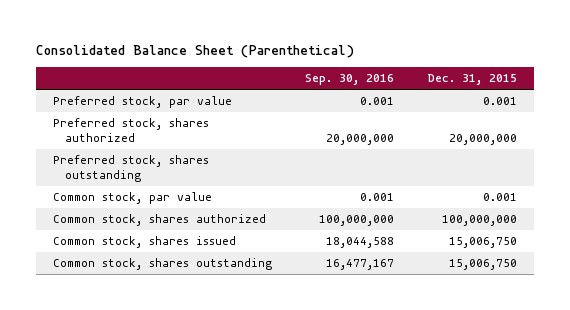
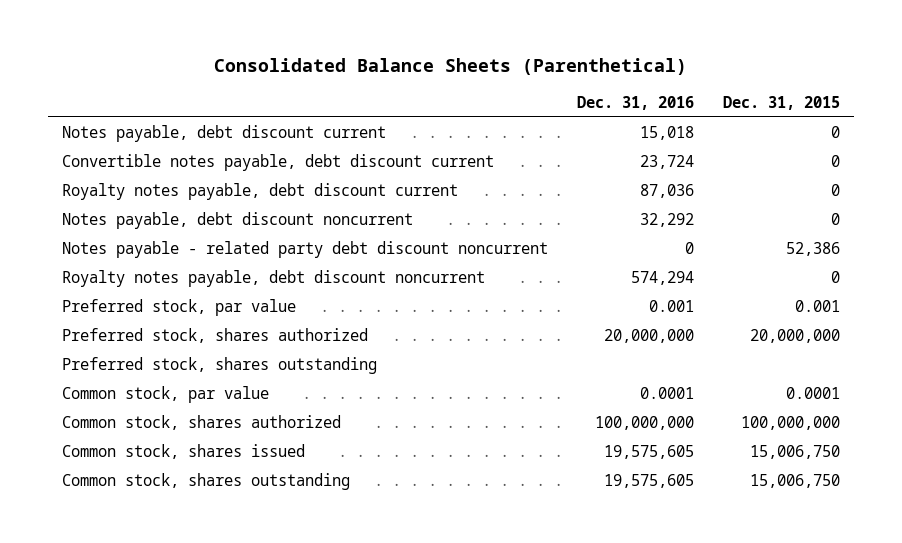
[35,44,354,58] Consolidated Balance Sheet (Parenthetical) -> [213,57,687,75] Consolidated Balance Sheets (Parenthetical)
[305,74,395,86] Sep. 30, 2016 -> none
none -> [576,95,694,110] Dec. 31, 2016
none -> [62,125,387,143] Notes payable, debt discount current
none -> [62,154,495,172] Convertible notes payable, debt discount current
none -> [62,183,459,201] Royalty notes payable, debt discount current
none -> [62,212,414,230] Notes payable, debt discount noncurrent
none -> [62,241,549,259] Notes payable - related party debt discount noncurrent
none -> [62,270,486,288] Royalty notes payable, debt discount noncurrent
[483,193,518,202] 0.001 -> [785,387,840,400] 0.0001

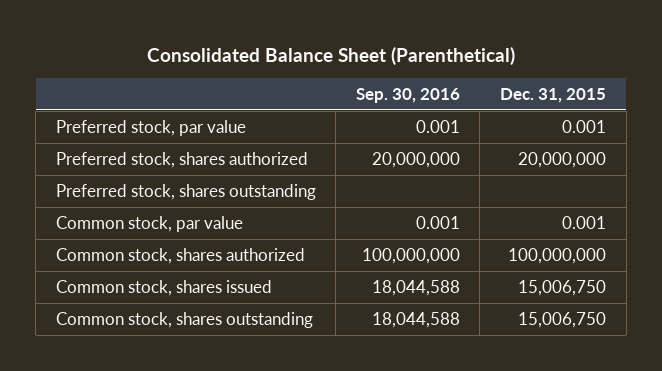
[213,57,687,75] Consolidated Balance Sheets (Parenthetical) -> [146,46,515,65] Consolidated Balance Sheet (Parenthetical)
[576,95,694,110] Dec. 31, 2016 -> none
none -> [355,88,460,104] Sep. 30, 2016
[62,125,387,143] Notes payable, debt discount current -> none
[62,154,495,172] Convertible notes payable, debt discount current -> none
[62,183,459,201] Royalty notes payable, debt discount current -> none
[62,212,414,230] Notes payable, debt discount noncurrent -> none
[62,241,549,259] Notes payable - related party debt discount noncurrent -> none
[62,270,486,288] Royalty notes payable, debt discount noncurrent -> none
[785,387,840,400] 0.0001 -> [562,215,607,229] 0.001

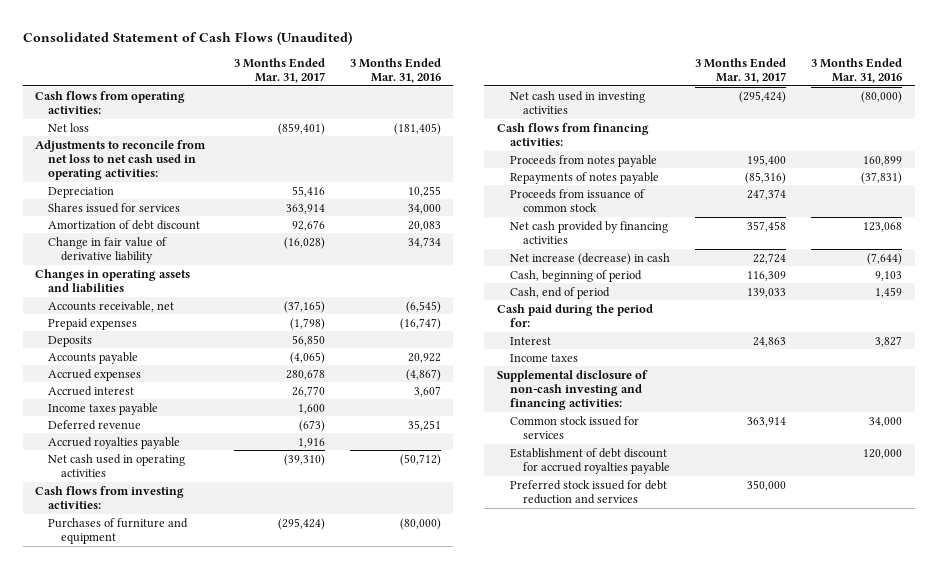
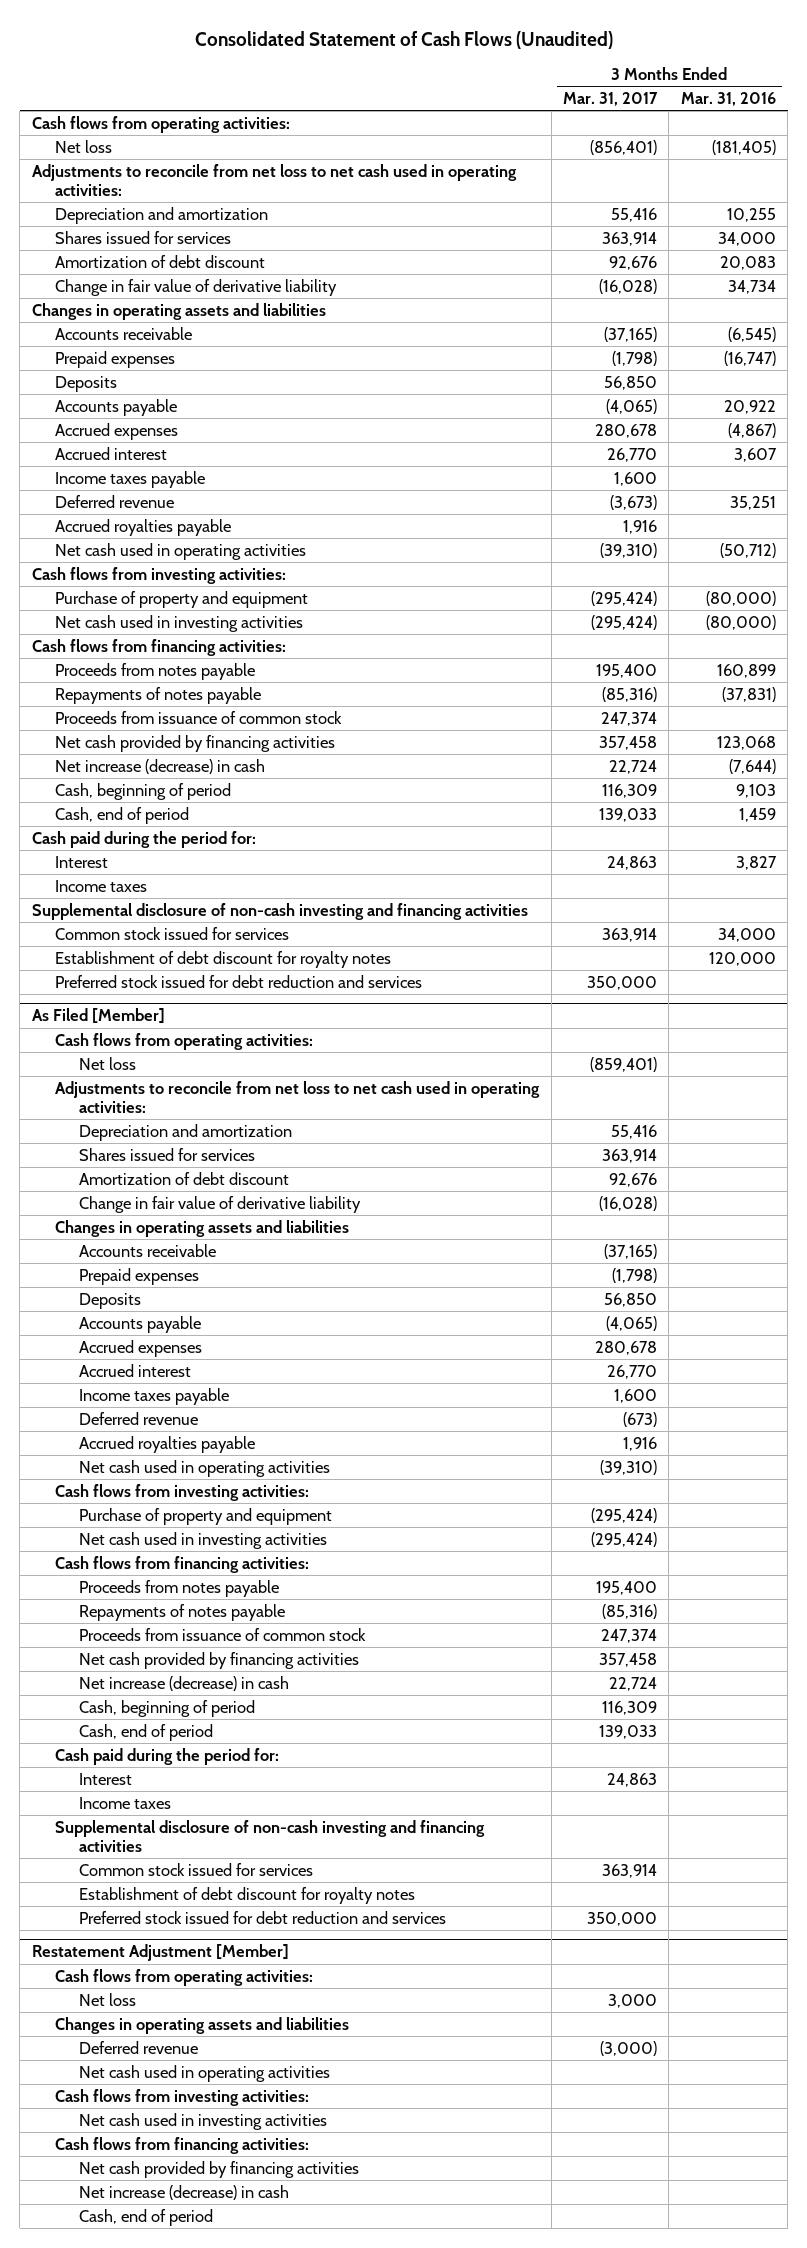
[277,122,325,135] (859,401) -> [590,139,658,155] (856,401)
[48,186,115,198] Depreciation -> [55,206,269,224] Depreciation and amortization
[48,300,175,312] Accounts receivable, net -> [55,326,193,340] Accounts receivable
[298,419,325,432] (673) -> [610,494,658,510] (3,673)
[48,517,189,545] Purchases of furniture and equipment -> [55,590,309,608] Purchase of property and equipment
[496,369,648,411] Supplemental disclosure of non-cash investing and financing activities: -> [31,902,528,920] Supplemental disclosure of non-cash investing and financing activities
[509,447,670,475] Establishment of debt discount for accrued royalties payable -> [55,950,392,968] Establishment of debt discount for royalty notes
none -> [31,1008,165,1025] As Filed [Member]
none -> [55,1032,314,1050] Cash flows from operating activities:
none -> [79,1056,137,1070] Net loss
none -> [55,1080,541,1114] Adjustments to reconcile from net loss to net cash used in operating activities:
none -> [79,1123,293,1141] Depreciation and amortization
none -> [79,1147,256,1161] Shares issued for services
none -> [79,1171,290,1185] Amortization of debt discount
none -> [79,1195,362,1213] Change in fair value of derivative liability
none -> [55,1219,350,1237] Changes in operating assets and liabilities
none -> [79,1243,217,1257] Accounts receivable
none -> [79,1267,200,1285] Prepaid expenses
none -> [79,1292,142,1309] Deposits
none -> [79,1315,202,1333] Accounts payable
none -> [79,1339,203,1357] Accrued expenses
none -> [79,1363,192,1377] Accrued interest
none -> [79,1387,230,1405] Income taxes payable
none -> [79,1411,199,1425] Deferred revenue
none -> [79,1435,256,1453] Accrued royalties payable
none -> [79,1459,331,1477] Net cash used in operating activities
none -> [55,1483,310,1501] Cash flows from investing activities:
none -> [79,1507,333,1525] Purchase of property and equipment
none -> [79,1531,328,1549] Net cash used in investing activities
none -> [55,1555,310,1573] Cash flows from financing activities:
none -> [79,1579,280,1597] Proceeds from notes payable
none -> [79,1603,286,1621] Repayments of notes payable
none -> [79,1627,367,1641] Proceeds from issuance of common stock
none -> [79,1651,360,1669] Net cash provided by financing activities
none -> [79,1675,290,1691] Net increase (decrease) in cash
none -> [79,1699,256,1717] Cash, beginning of period
none -> [79,1723,214,1741] Cash, end of period
none -> [55,1747,280,1765] Cash paid during the period for:
none -> [79,1772,133,1785] Interest
none -> [79,1796,172,1809] Income taxes
none -> [55,1819,486,1853] Supplemental disclosure of non-cash investing and financing activities
none -> [79,1862,314,1876] Common stock issued for services
none -> [79,1886,416,1904] Establishment of debt discount for royalty notes
none -> [79,1910,447,1924] Preferred stock issued for debt reduction and services
none -> [31,1944,289,1962] Restatement Adjustment [Member]
none -> [55,1968,314,1986] Cash flows from operating activities:
none -> [79,1992,137,2006] Net loss
none -> [55,2016,350,2034] Changes in operating assets and liabilities
none -> [79,2040,199,2054] Deferred revenue
none -> [79,2064,331,2082] Net cash used in operating activities
none -> [55,2088,310,2106] Cash flows from investing activities:
none -> [79,2112,328,2130] Net cash used in investing activities
none -> [55,2136,310,2154] Cash flows from financing activities:
none -> [79,2160,360,2178] Net cash provided by financing activities
none -> [79,2184,290,2200] Net increase (decrease) in cash
none -> [79,2208,214,2226] Cash, end of period

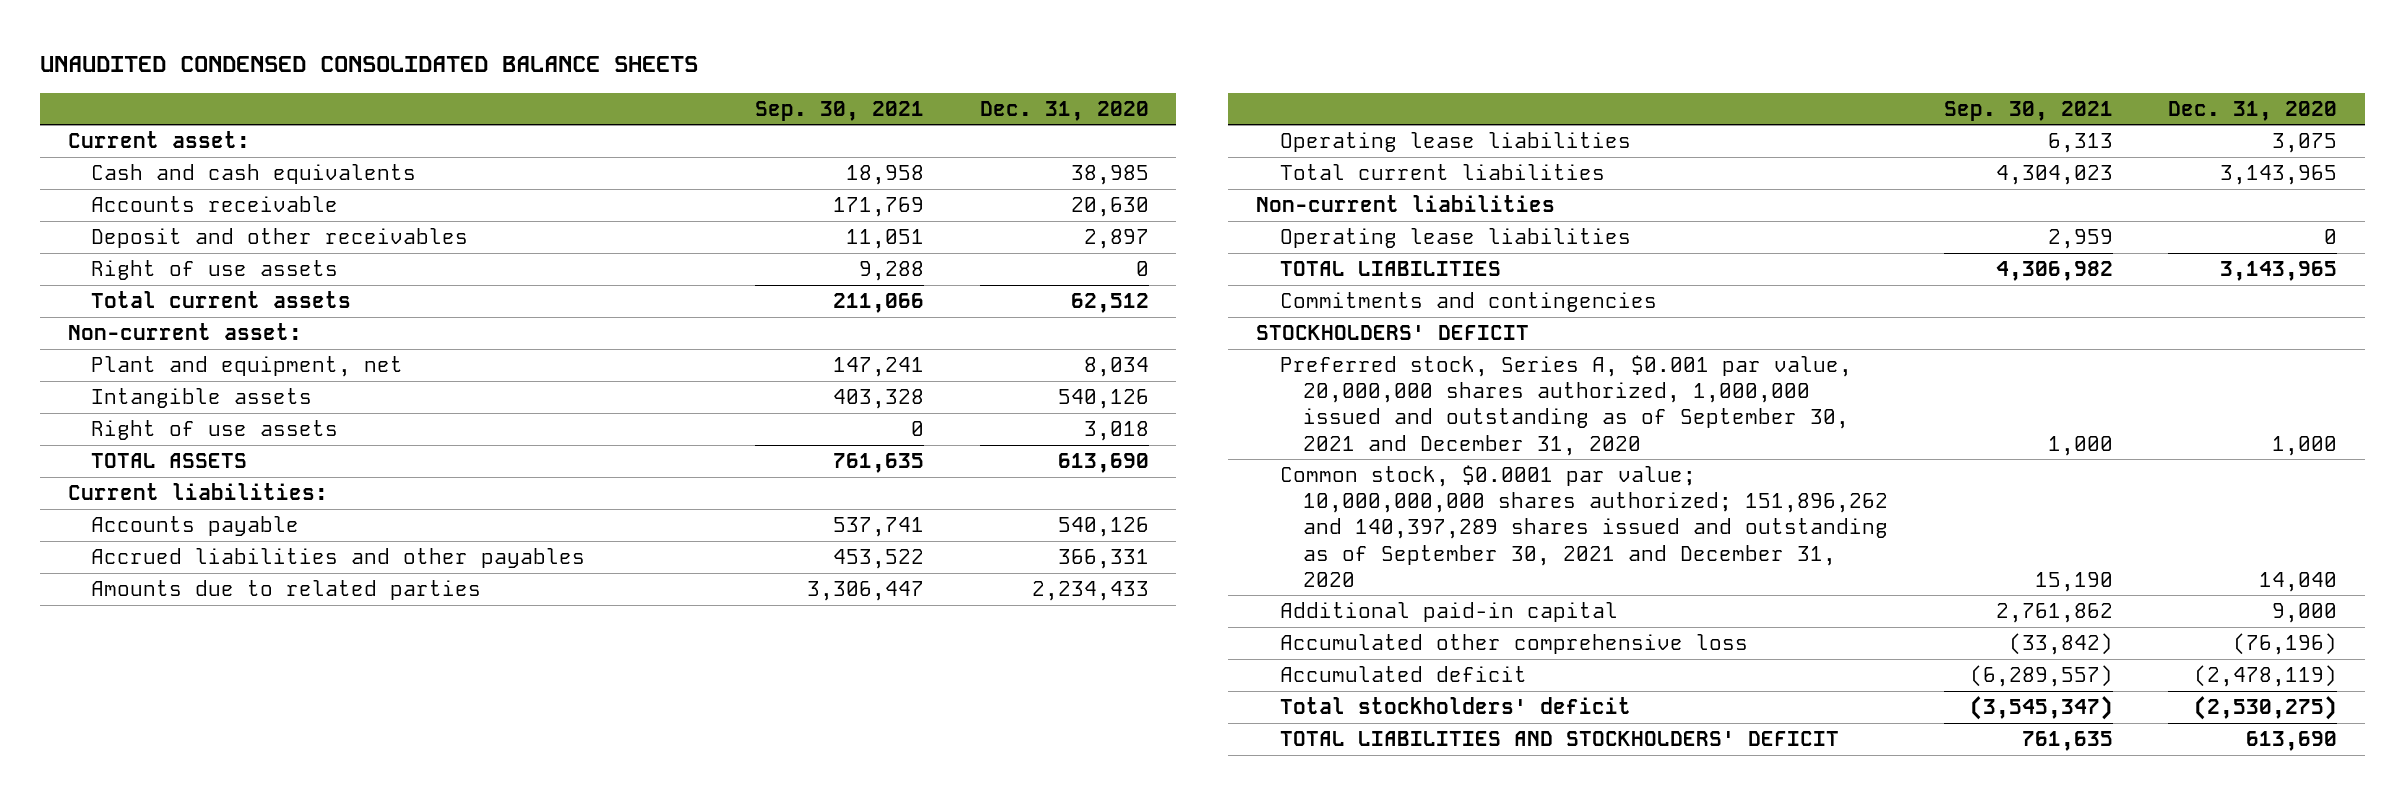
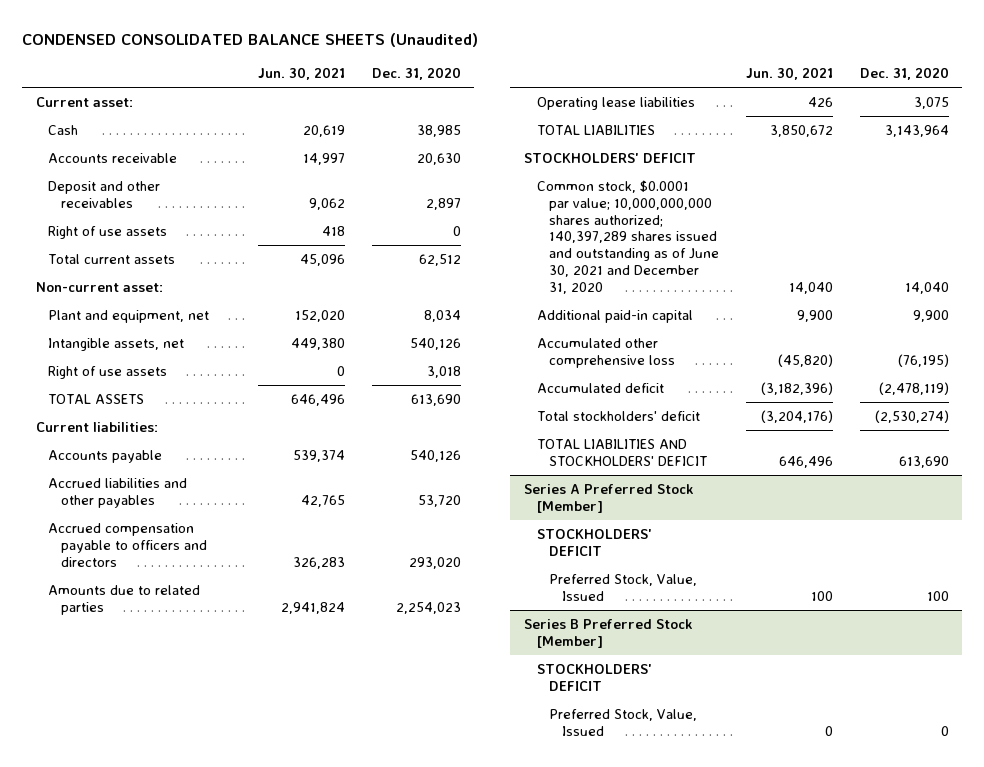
[39,56,698,73] UNAUDITED CONDENSED CONSOLIDATED BALANCE SHEETS -> [22,32,479,47] CONDENSED CONSOLIDATED BALANCE SHEETS (Unaudited)
[755,100,925,121] Sep. 30, 2021 -> none
none -> [258,67,346,81] Jun. 30, 2021
[91,164,417,185] Cash and cash equivalents -> [48,124,79,135] Cash
[91,388,313,409] Intangible assets -> [48,337,185,351] Intangible assets, net
[1057,549,1149,570] 366,331 -> [417,494,461,507] 53,720
none -> [48,522,208,567] Accrued compensation payable to officers and directors
[1031,581,1149,602] 2,234,433 -> [395,601,461,614] 2,254,023
[1279,164,1605,181] Total current liabilities -> none
[1255,195,1555,213] Non-current liabilities -> none
[1279,228,1631,249] Operating lease liabilities -> none
[1279,292,1657,313] Commitments and contingencies -> none
[2219,261,2337,282] 3,143,965 -> [884,124,949,137] 3,143,964
[1279,355,1852,456] Preferred stock, Series A, $0.001 par value, 20,000,000 shares authorized, 1,000,000 issued and outstanding as of September 30, 2021 and December 31, 2020 -> none
[1279,465,1889,587] Common stock, $0.0001 par value; 10,000,000,000 shares authorized; 151,896,262 and 140,397,289 shares issued and outstanding as of September 30, 2021 and December 31, 2020 -> [536,179,720,294] Common stock, $0.0001 par value; 10,000,000,000 shares authorized; 140,397,289 shares issued and outstanding as of June 30, 2021 and December 31, 2020
[2271,603,2337,624] 9,000 -> [912,309,949,322] 9,900
[2232,633,2337,656] (76,196) -> [897,353,949,367] (76,195)
[2193,696,2337,721] (2,530,275) -> [874,409,949,423] (2,530,274)
none -> [523,483,694,513] Series A Preferred Stock [Member]
none -> [536,528,652,556] STOCKHOLDERS' DEFICIT
none -> [549,573,698,601] Preferred Stock, Value, Issued
none -> [523,618,693,648] Series B Preferred Stock [Member]
none -> [536,663,652,691] STOCKHOLDERS' DEFICIT
none -> [549,708,698,736] Preferred Stock, Value, Issued

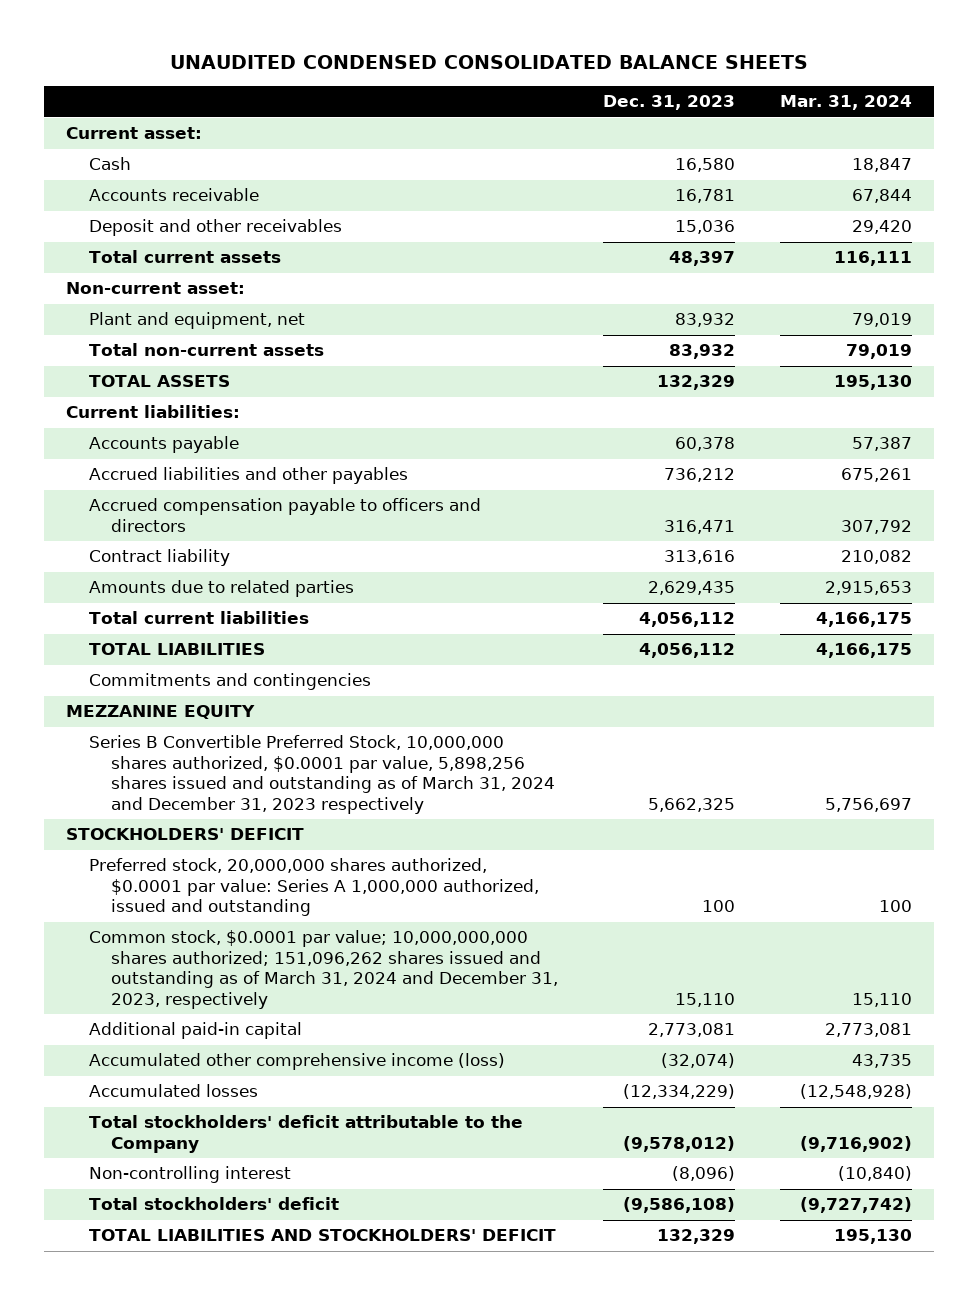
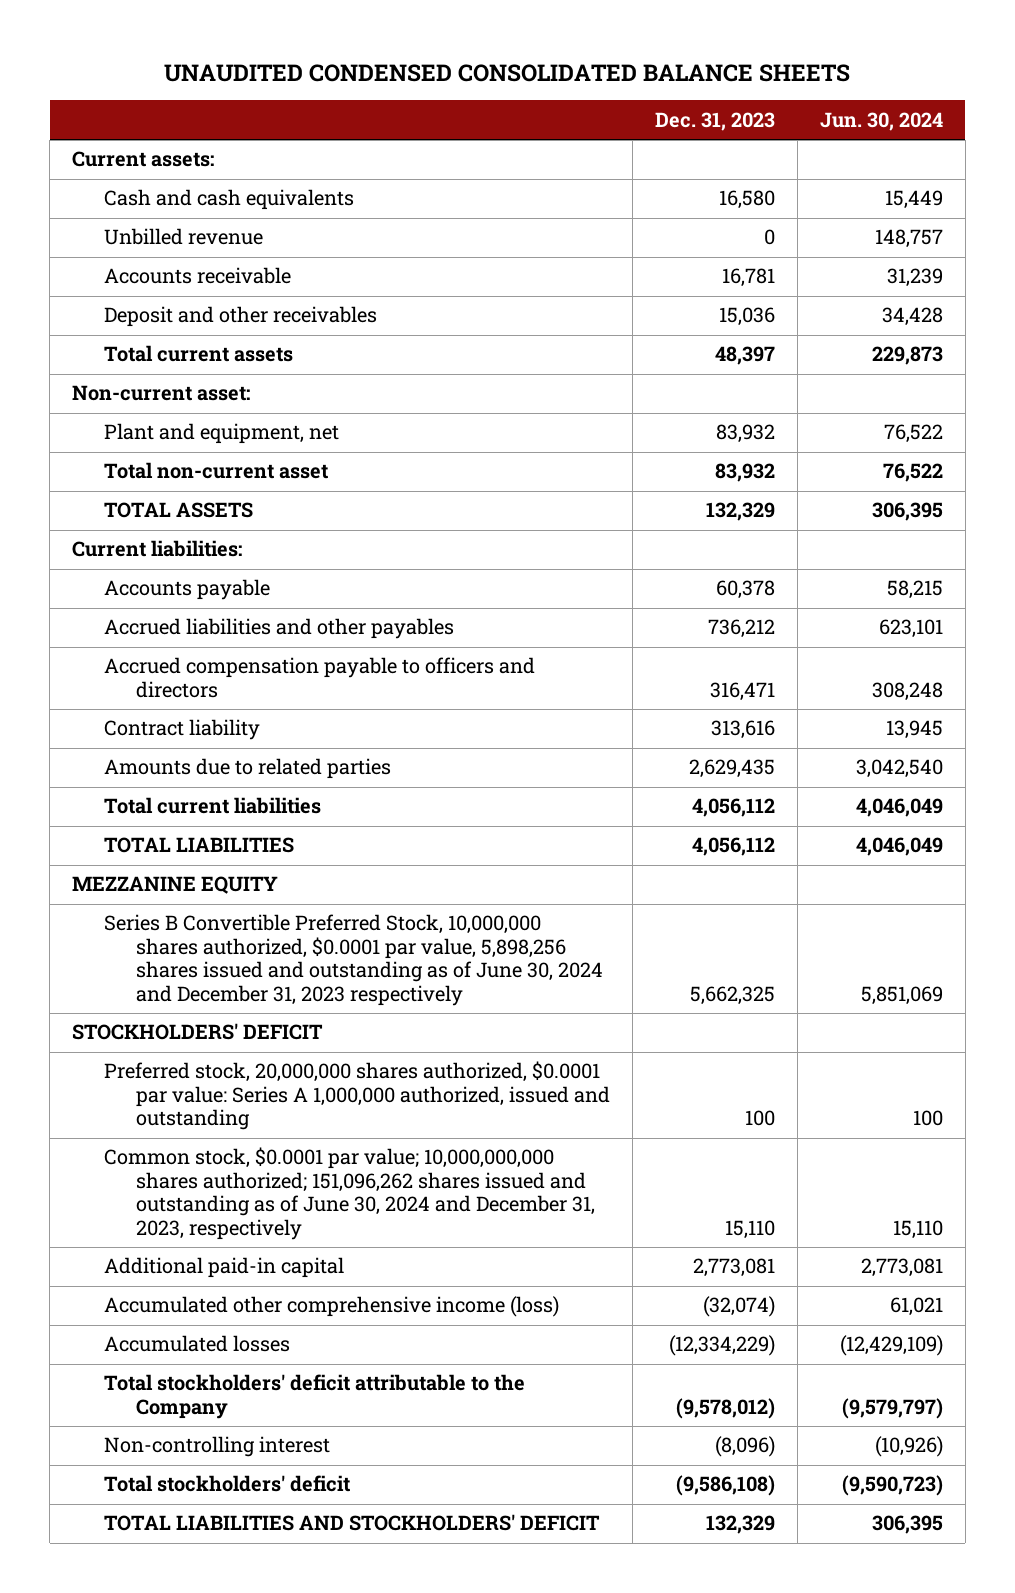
[779,95,912,111] Mar. 31, 2024 -> none
none -> [819,111,943,131] Jun. 30, 2024
[66,127,203,140] Current asset: -> [72,151,215,168] Current assets:
[88,157,131,171] Cash -> [103,189,354,211] Cash and cash equivalents
none -> [103,228,263,246] Unbilled revenue
[88,343,324,357] Total non-current assets -> [103,462,328,480] Total non-current asset
[88,673,371,691] Commitments and contingencies -> none
[88,735,556,814] Series B Convertible Preferred Stock, 10,000,000 shares authorized, $0.0001 par value, 5,898,256 shares issued and outstanding as of March 31, 2024 and December 31, 2023 respectively -> [103,914,603,1006] Series B Convertible Preferred Stock, 10,000,000 shares authorized, $0.0001 par value, 5,898,256 shares issued and outstanding as of June 30, 2024 and December 31, 2023 respectively
[88,930,559,1009] Common stock, $0.0001 par value; 10,000,000,000 shares authorized; 151,096,262 shares issued and outstanding as of March 31, 2024 and December 31, 2023, respectively -> [103,1147,595,1240] Common stock, $0.0001 par value; 10,000,000,000 shares authorized; 151,096,262 shares issued and outstanding as of June 30, 2024 and December 31, 2023, respectively

